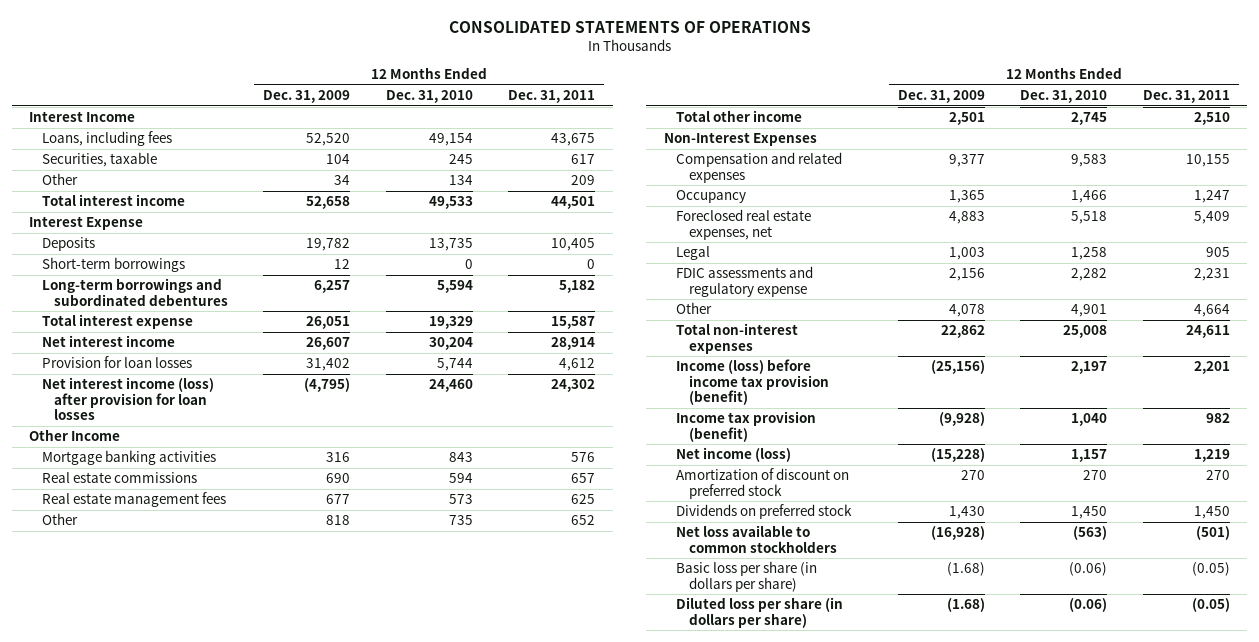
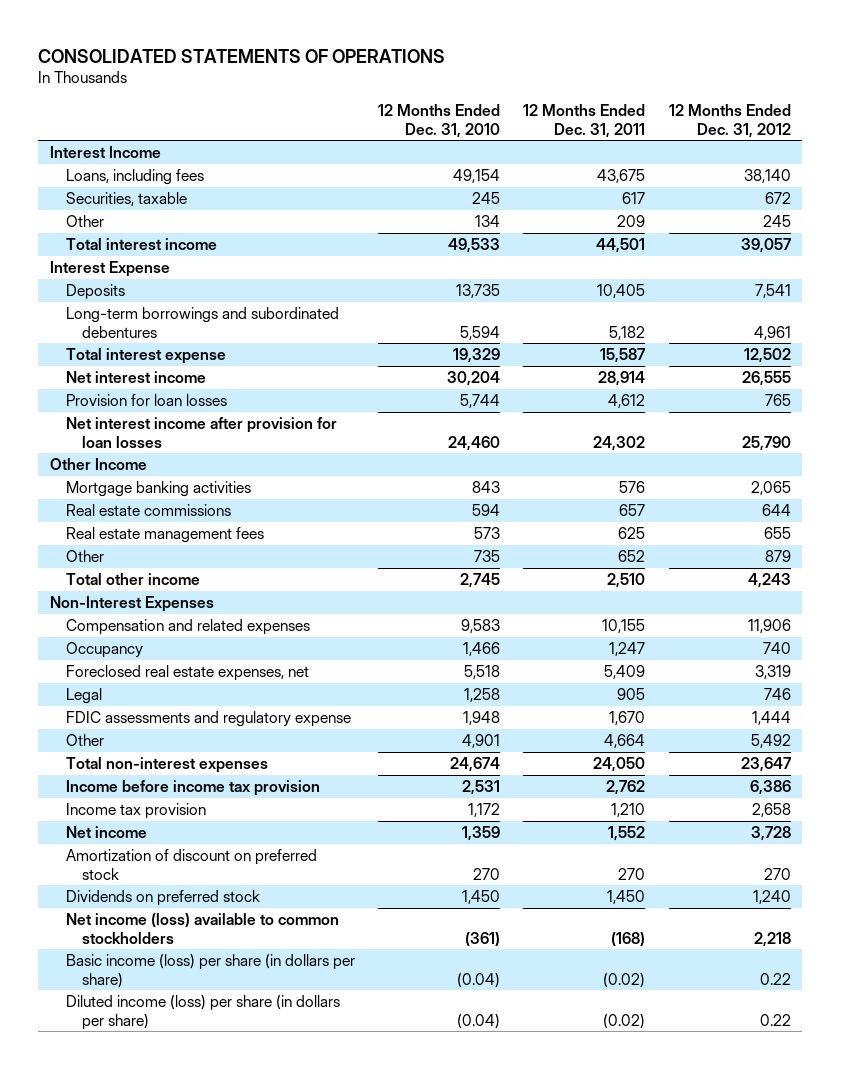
[263,90,351,104] Dec. 31, 2009 -> none
none -> [668,104,791,138] 12 Months Ended Dec. 31, 2012
[41,257,185,273] Short-term borrowings -> none
[41,377,214,421] Net interest income (loss) after provision for loan losses -> [66,417,338,448] Net interest income after provision for loan losses
[1071,268,1108,282] 2,282 -> [463,711,501,726] 1,948
[1193,268,1230,282] 2,231 -> [609,711,646,726] 1,670
[1063,325,1108,339] 25,008 -> [450,757,501,773] 24,674
[1185,325,1230,339] 24,611 -> [593,757,646,773] 24,050
[676,359,829,406] Income (loss) before income tax provision (benefit) -> [66,780,321,797] Income before income tax provision
[1071,361,1108,375] 2,197 -> [462,780,501,796] 2,531
[1193,361,1230,375] 2,201 -> [606,780,646,796] 2,762
[676,411,817,442] Income tax provision (benefit) -> [66,803,207,820] Income tax provision
[1071,413,1108,427] 1,040 -> [468,803,501,818] 1,172
[1205,413,1230,424] 982 -> [611,803,646,818] 1,210
[676,447,792,463] Net income (loss) -> [66,826,148,839] Net income
[1071,449,1108,463] 1,157 -> [462,826,501,842] 1,359
[1193,449,1230,463] 1,219 -> [608,826,646,842] 1,552
[676,525,837,553] Net loss available to common stockholders -> [66,913,340,944] Net income (loss) available to common stockholders
[1073,526,1108,541] (563) -> [465,931,501,947] (361)
[1195,526,1230,541] (501) -> [611,931,646,947] (168)
[676,561,818,592] Basic loss per share (in dollars per share) -> [66,954,356,988] Basic income (loss) per share (in dollars per share)
[1069,562,1108,577] (0.06) -> [457,972,501,988] (0.04)
[1191,562,1230,577] (0.05) -> [603,972,646,988] (0.02)
[676,597,844,628] Diluted loss per share (in dollars per share) -> [66,995,341,1030] Diluted income (loss) per share (in dollars per share)
[1069,598,1108,613] (0.06) -> [457,1013,501,1029] (0.04)
[1191,598,1230,613] (0.05) -> [603,1013,646,1029] (0.02)

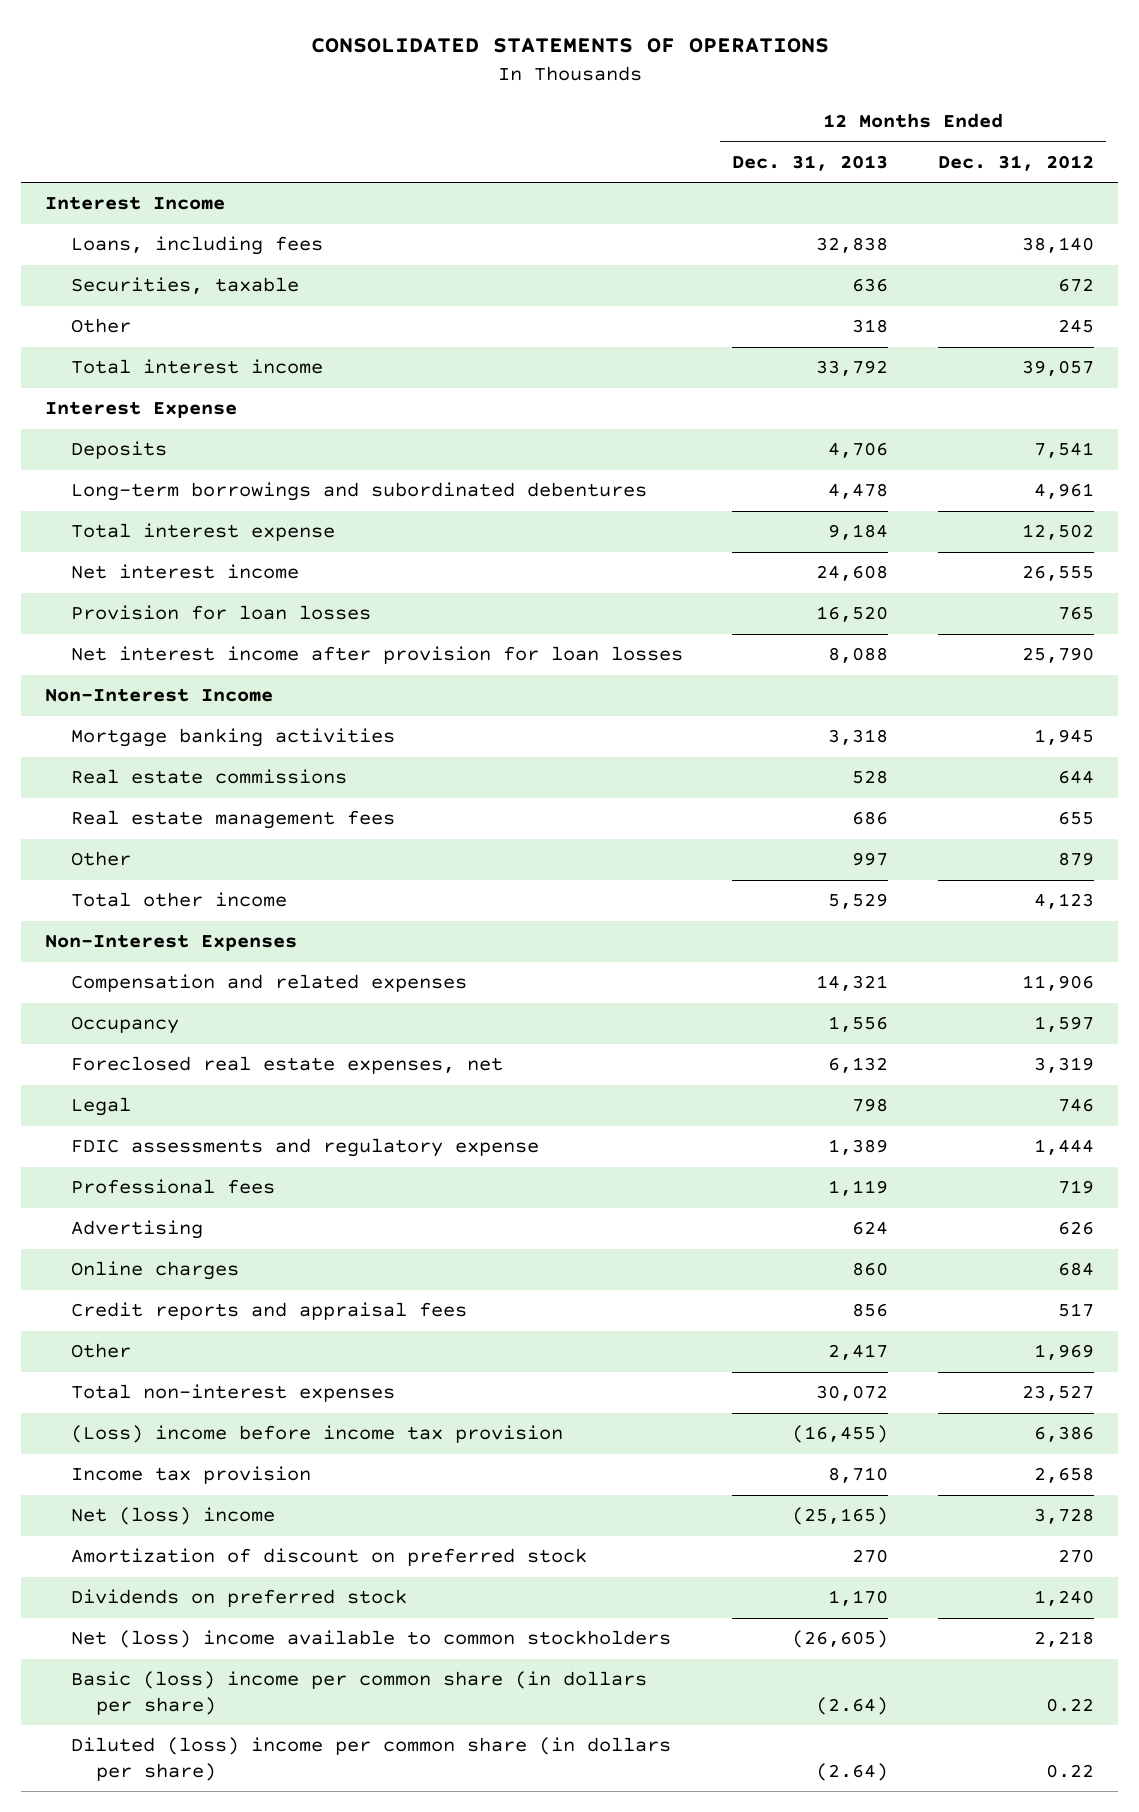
[378,104,501,138] 12 Months Ended Dec. 31, 2010 -> none
[523,104,646,138] 12 Months Ended Dec. 31, 2011 -> none
none -> [732,154,889,171] Dec. 31, 2013
[50,458,148,471] Other Income -> [45,688,274,703] Non-Interest Income
[750,481,791,496] 2,065 -> [1033,729,1094,746] 1,945
[747,573,791,589] 4,243 -> [1033,893,1094,910] 4,123
[762,642,791,655] 740 -> [1033,1016,1094,1033] 1,597
none -> [70,1179,275,1195] Professional fees
none -> [70,1220,203,1240] Advertising
none -> [70,1261,239,1281] Online charges
none -> [70,1302,467,1321] Credit reports and appraisal fees
[750,734,791,749] 5,492 -> [1033,1344,1094,1361] 1,969
[740,757,791,773] 23,647 -> [1021,1385,1094,1402] 23,527
[66,780,321,797] Income before income tax provision -> [70,1425,563,1444] (Loss) income before income tax provision
[66,826,148,839] Net income -> [70,1507,275,1526] Net (loss) income
[66,913,340,944] Net income (loss) available to common stockholders -> [70,1630,671,1649] Net (loss) income available to common stockholders
[66,954,356,988] Basic income (loss) per share (in dollars per share) -> [70,1671,647,1716] Basic (loss) income per common share (in dollars per share)
[66,995,341,1030] Diluted income (loss) per share (in dollars per share) -> [70,1737,671,1782] Diluted (loss) income per common share (in dollars per share)

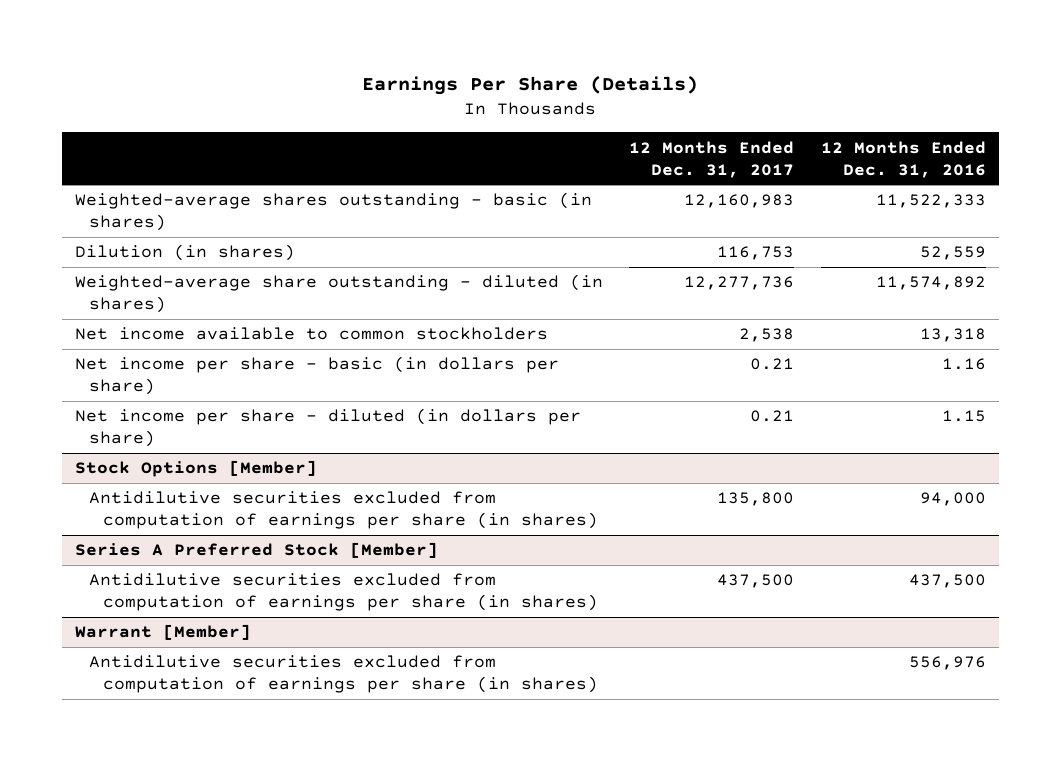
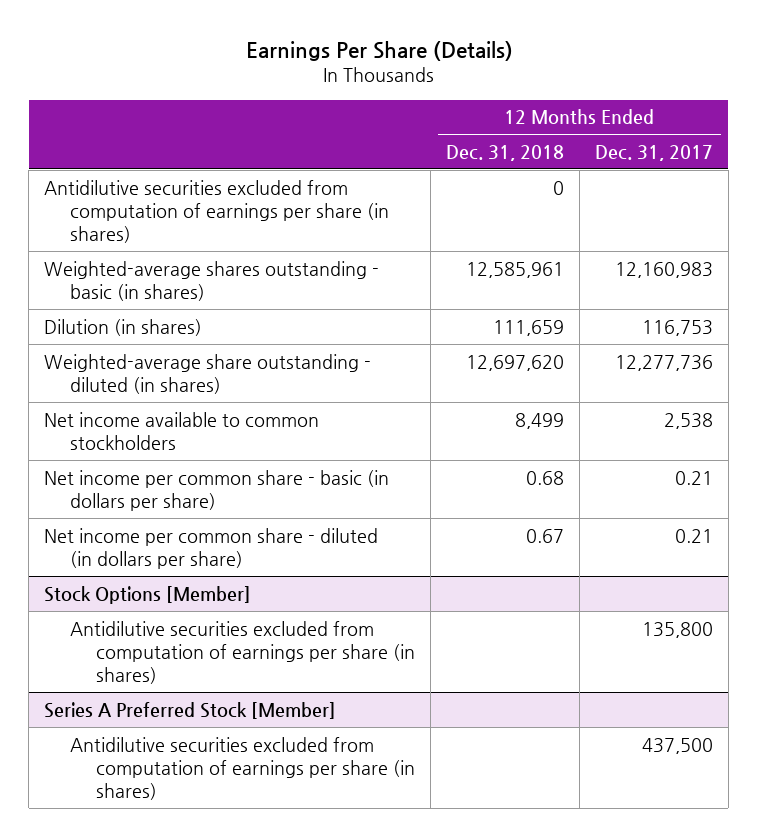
[820,140,986,178] 12 Months Ended Dec. 31, 2016 -> none
none -> [445,144,564,161] Dec. 31, 2018
none -> [44,179,390,243] Antidilutive securities excluded from computation of earnings per share (in shares)
[75,356,560,396] Net income per share - basic (in dollars per share) -> [44,469,390,511] Net income per common share - basic (in dollars per share)
[75,408,582,448] Net income per share - diluted (in dollars per share) -> [44,527,379,569] Net income per common share - diluted (in dollars per share)
[75,624,252,641] Warrant [Member] -> none
[89,655,599,694] Antidilutive securities excluded from computation of earnings per share (in shares) -> none

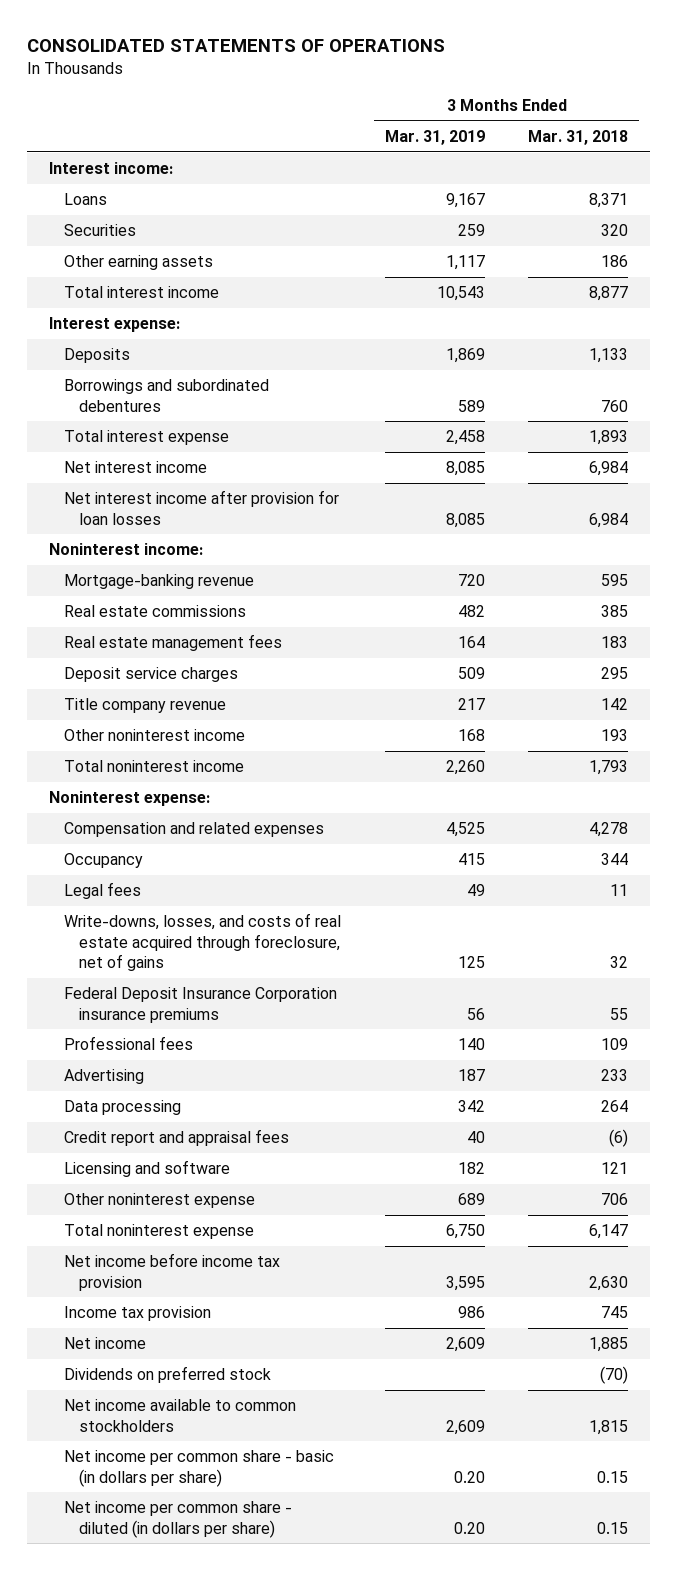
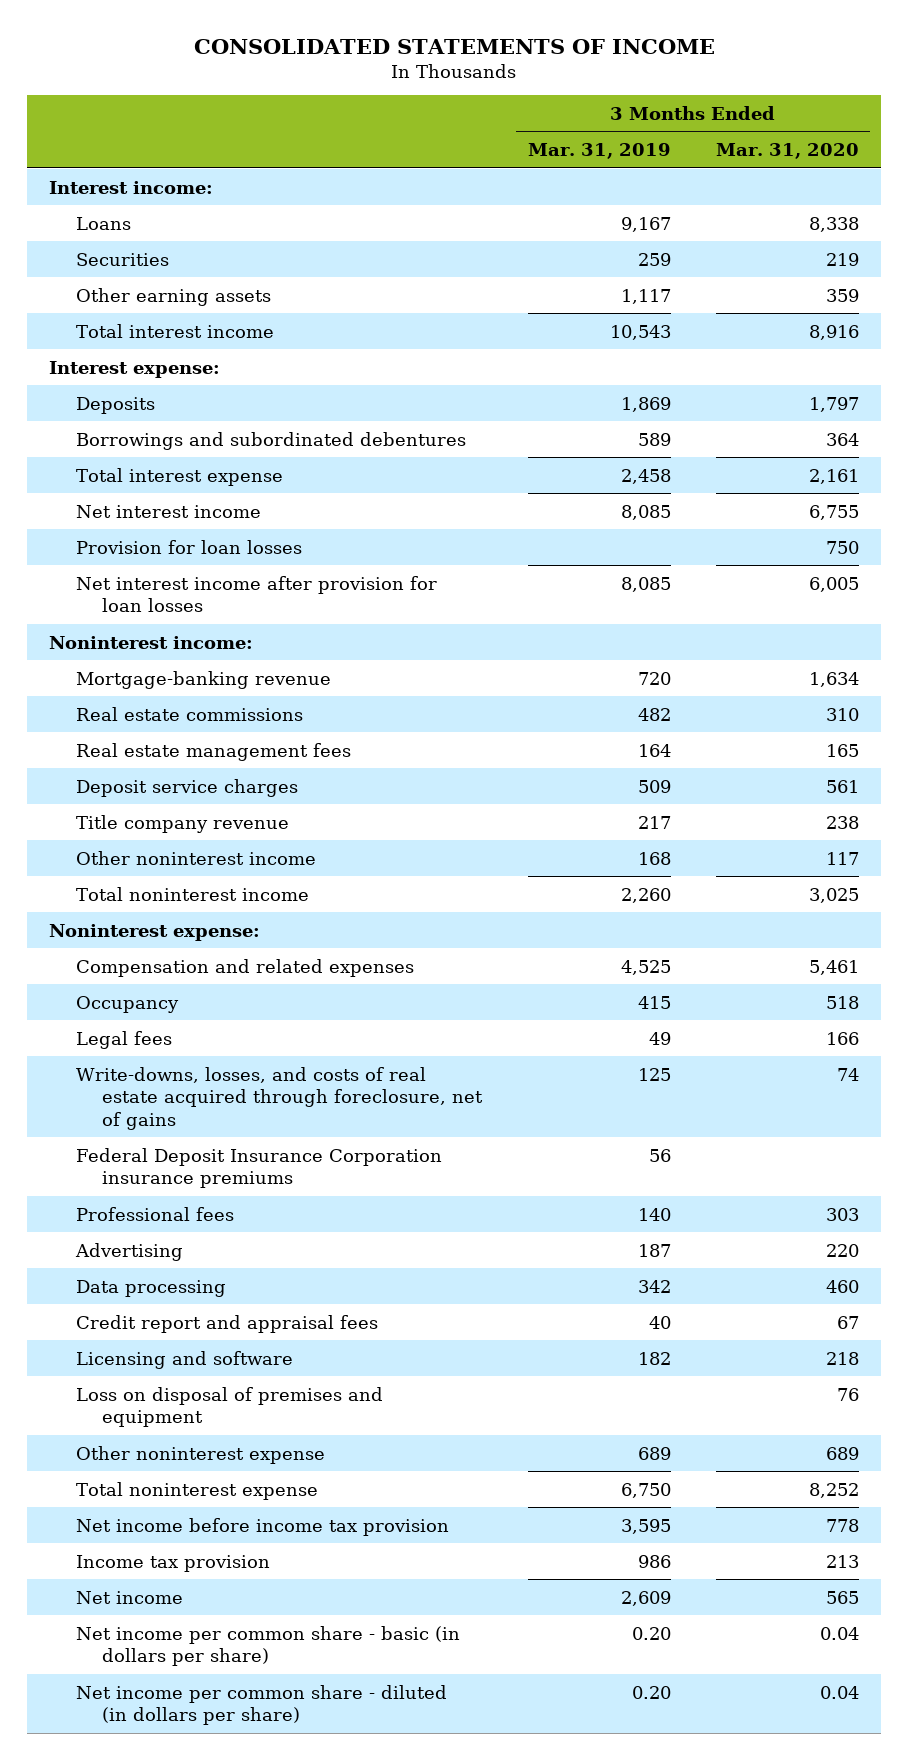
[26,39,445,53] CONSOLIDATED STATEMENTS OF OPERATIONS -> [193,38,715,54] CONSOLIDATED STATEMENTS OF INCOME
[528,130,629,146] Mar. 31, 2018 -> none
none -> [715,143,859,160] Mar. 31, 2020
none -> [75,539,302,554] Provision for loan losses
none -> [75,1386,383,1428] Loss on disposal of premises and equipment
[63,1366,271,1384] Dividends on preferred stock -> none
[63,1399,296,1432] Net income available to common stockholders -> none

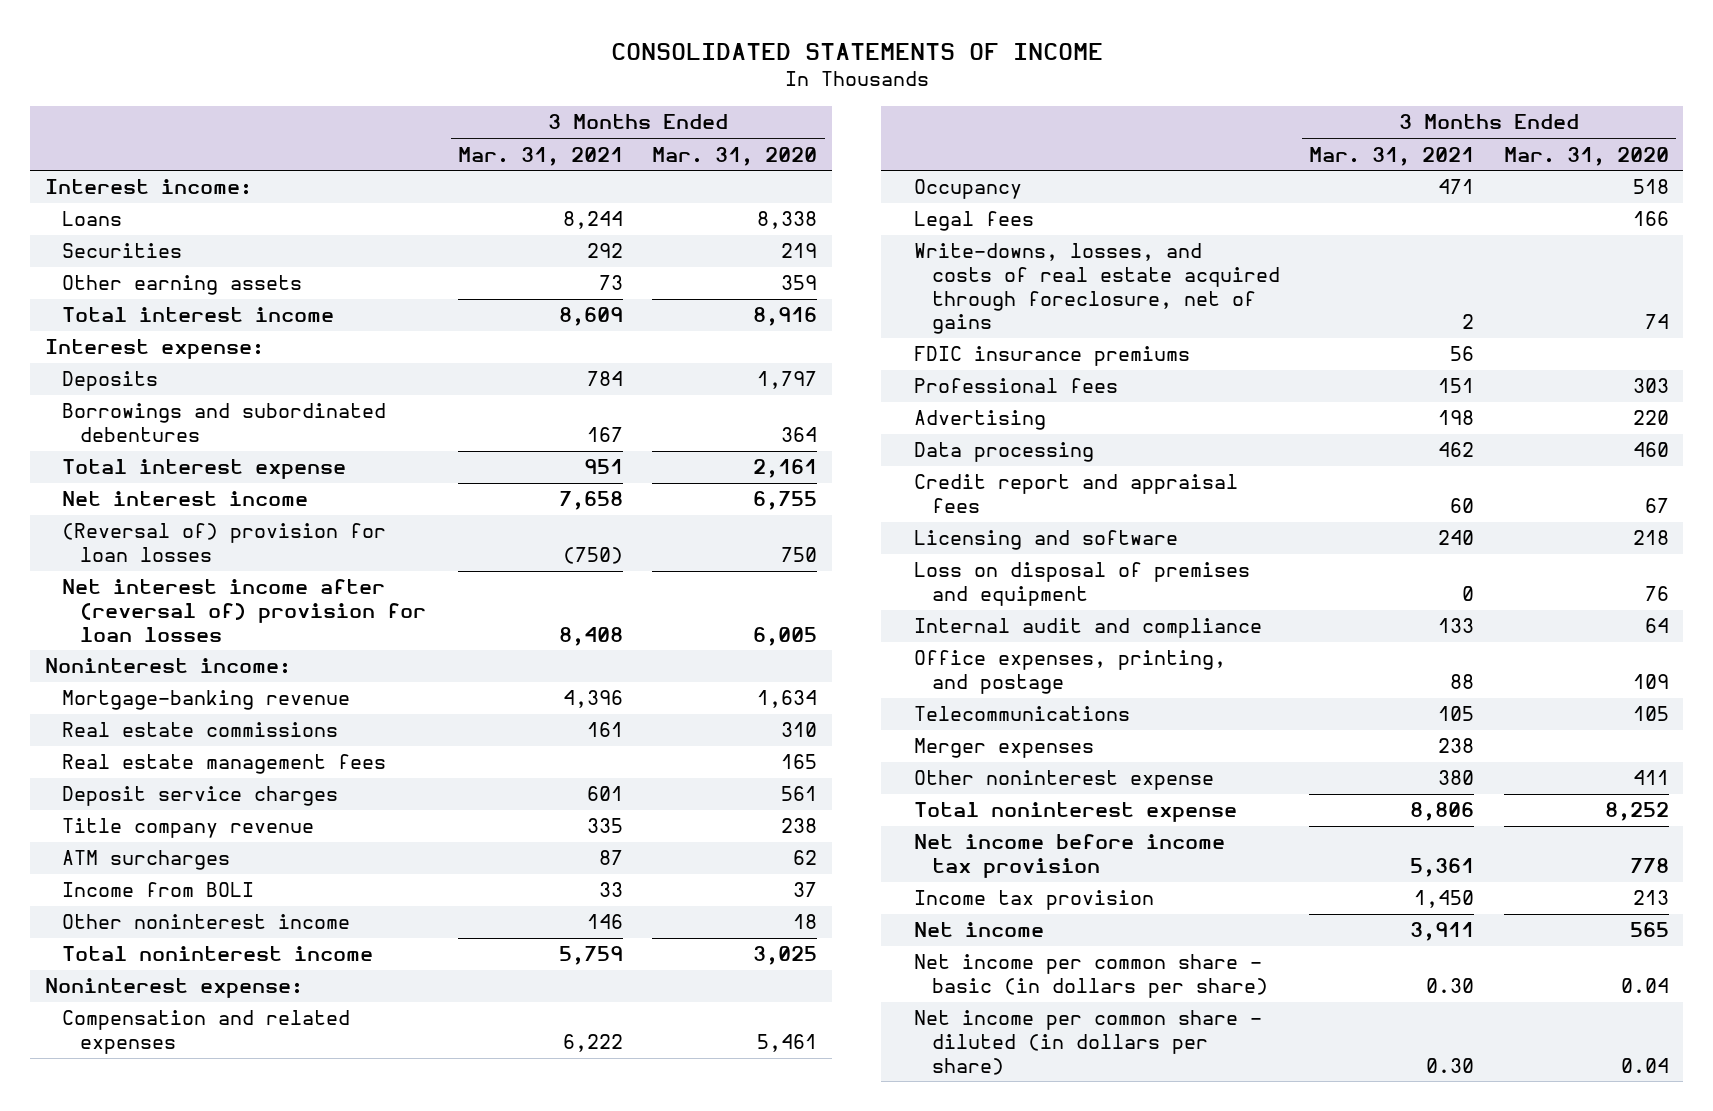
[527,143,671,160] Mar. 31, 2019 -> none
none -> [457,146,623,166] Mar. 31, 2021
[75,539,302,554] Provision for loan losses -> [62,523,387,563] (Reversal of) provision for loan losses
[75,575,437,613] Net interest income after provision for loan losses -> [62,579,427,642] Net interest income after (reversal of) provision for loan losses
none -> [62,850,231,871] ATM surcharges
none -> [62,882,255,898] Income from BOLI
[825,851,859,865] 117 -> [793,914,818,930] 18
[75,1147,442,1189] Federal Deposit Insurance Corporation insurance premiums -> none
none -> [913,346,1190,367] FDIC insurance premiums
none -> [913,618,1262,639] Internal audit and compliance
none -> [913,650,1226,695] Office expenses, printing, and postage
none -> [913,706,1130,722] Telecommunications
none -> [913,738,1094,759] Merger expenses
[825,1446,859,1460] 689 -> [1632,770,1669,786] 411

